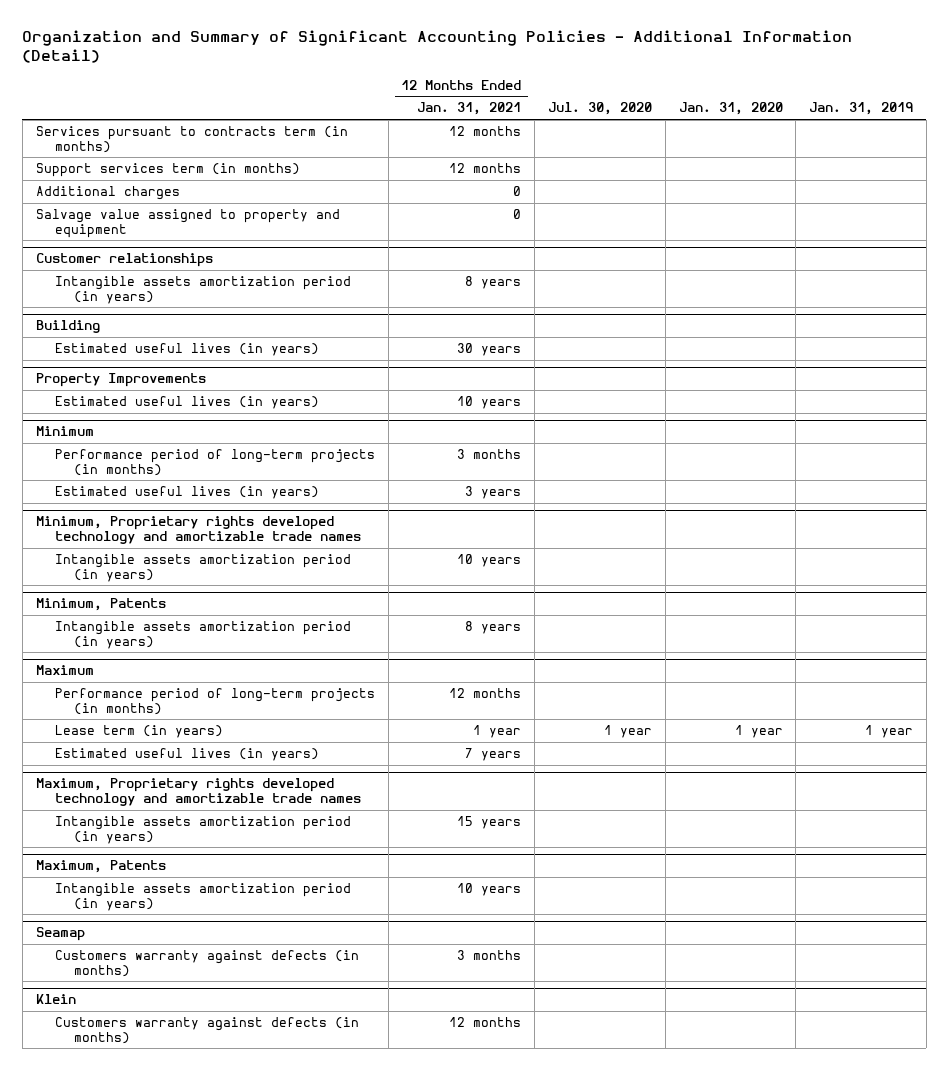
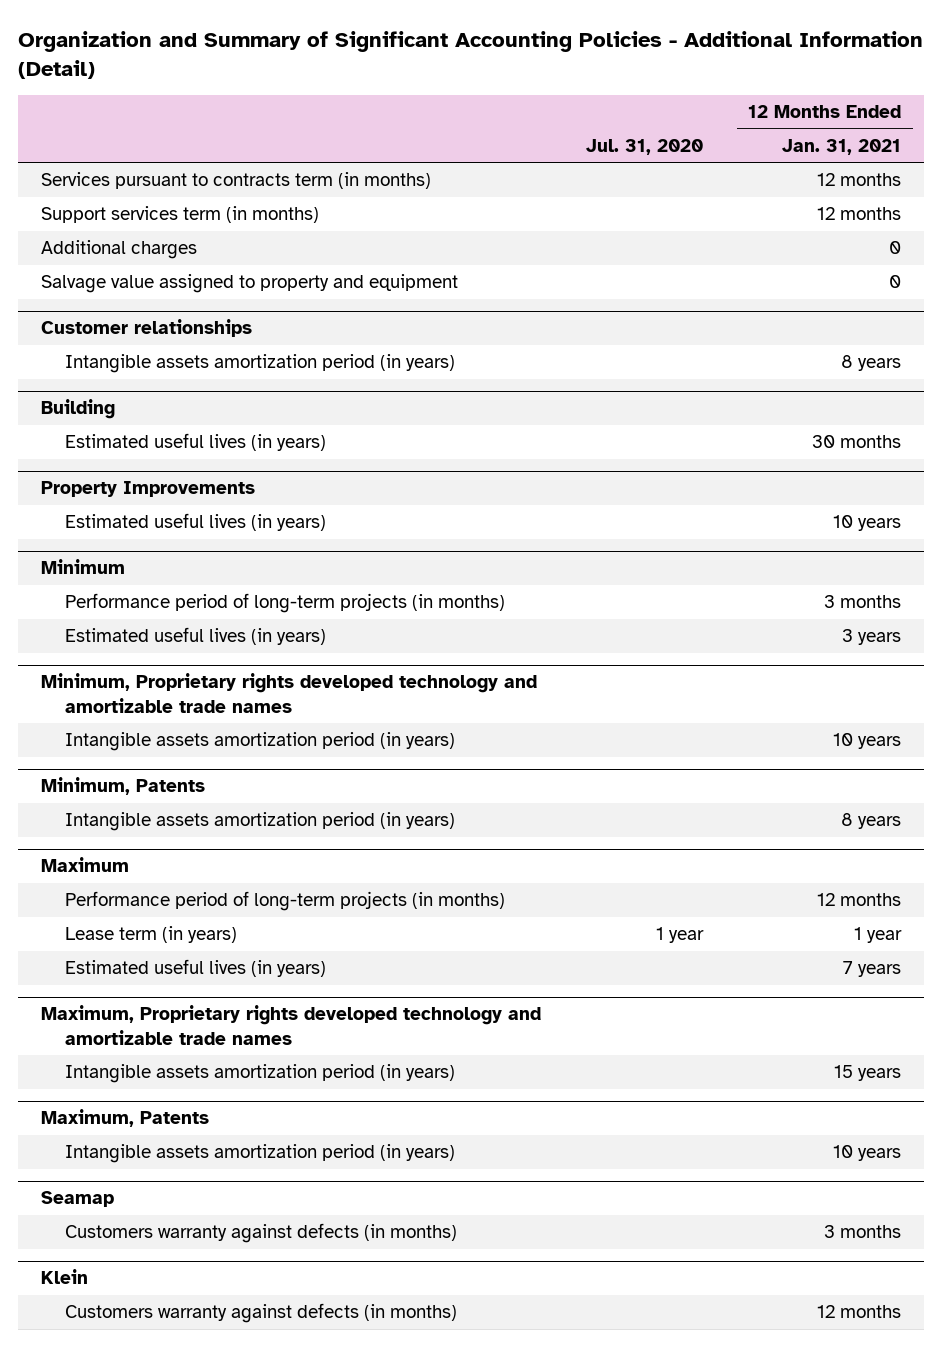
[547,102,652,116] Jul. 30, 2020 -> none
[678,102,783,116] Jan. 31, 2020 -> none
[809,102,914,116] Jan. 31, 2019 -> none
none -> [585,138,703,155] Jul. 31, 2020
[457,343,522,357] 30 years -> [812,435,902,449] 30 months

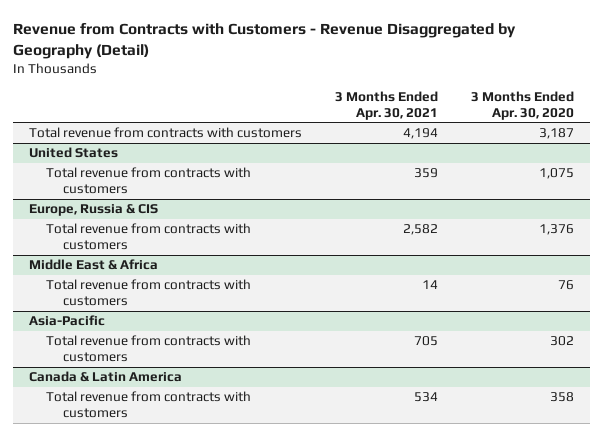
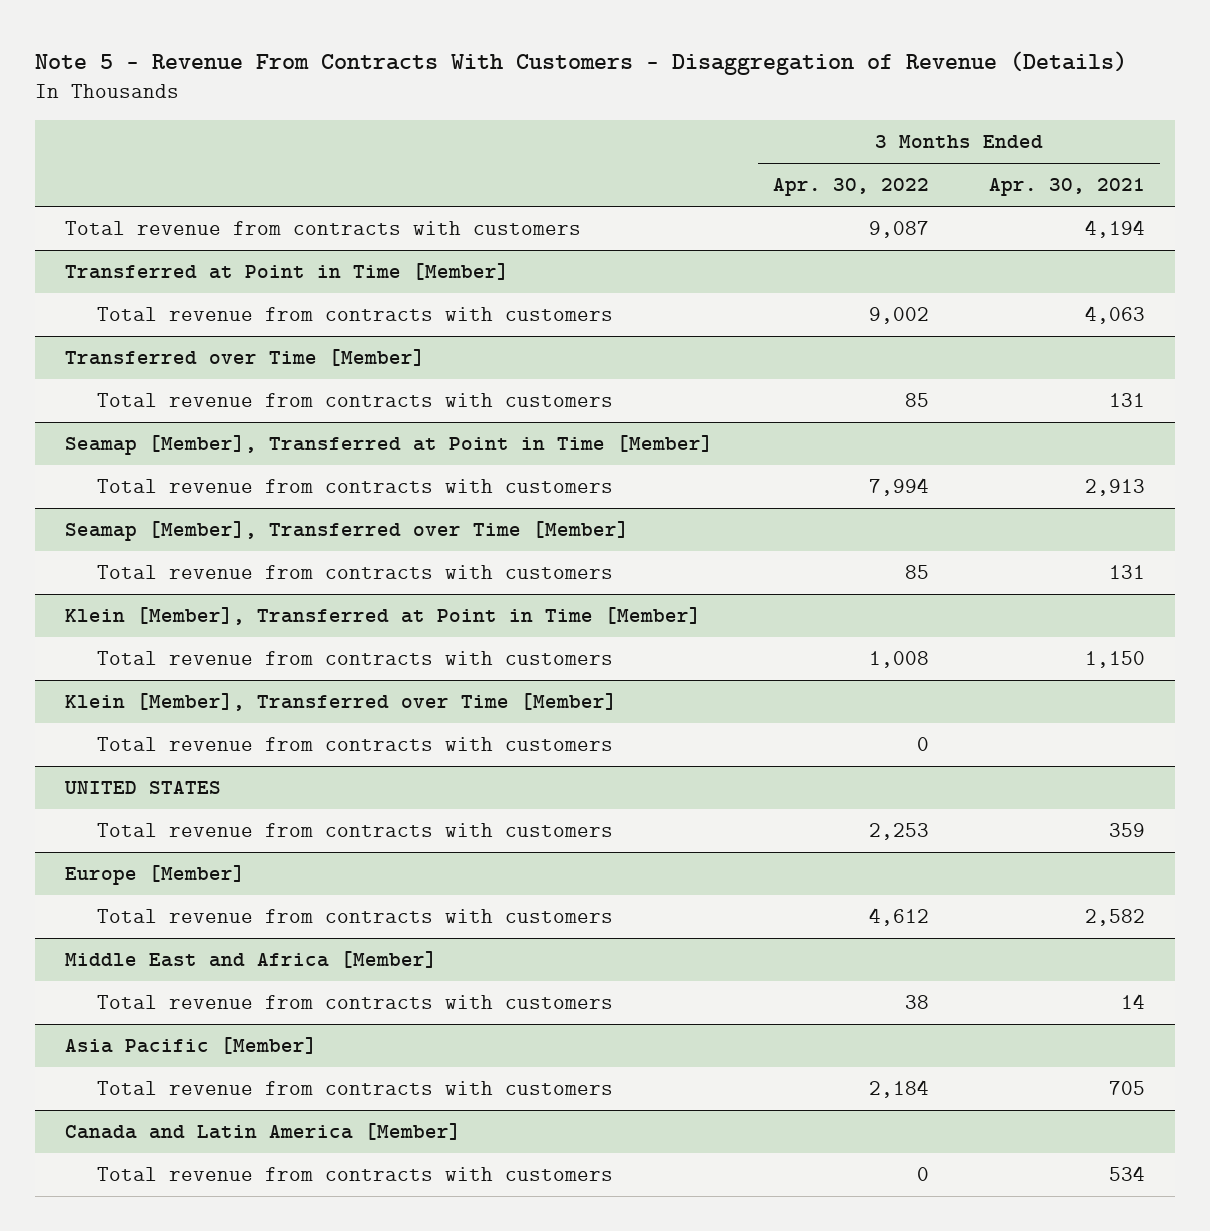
[13,22,517,59] Revenue from Contracts with Customers - Revenue Disaggregated by Geography (Detail) -> [34,50,1127,75] Note 5 - Revenue From Contracts With Customers - Disaggregation of Revenue (Details)
[470,90,574,120] 3 Months Ended Apr. 30, 2020 -> none
none -> [772,178,929,197] Apr. 30, 2022
none -> [64,263,509,281] Transferred at Point in Time [Member]
none -> [96,307,613,322] Total revenue from contracts with customers
none -> [64,349,425,367] Transferred over Time [Member]
none -> [96,393,613,408] Total revenue from contracts with customers
none -> [64,435,713,456] Seamap [Member], Transferred at Point in Time [Member]
none -> [96,479,613,494] Total revenue from contracts with customers
none -> [64,521,629,542] Seamap [Member], Transferred over Time [Member]
none -> [96,565,613,580] Total revenue from contracts with customers
none -> [64,607,701,626] Klein [Member], Transferred at Point in Time [Member]
none -> [96,651,613,666] Total revenue from contracts with customers
none -> [64,693,617,712] Klein [Member], Transferred over Time [Member]
none -> [96,737,613,752] Total revenue from contracts with customers
[29,147,119,159] United States -> [63,781,221,795] UNITED STATES
[29,204,159,217] Europe, Russia & CIS -> none
none -> [64,865,245,886] Europe [Member]
[29,259,159,271] Middle East & Africa -> [64,951,437,969] Middle East and Africa [Member]
[29,315,106,327] Asia-Pacific -> [64,1037,317,1055] Asia Pacific [Member]
[29,371,183,383] Canada & Latin America -> [64,1123,461,1141] Canada and Latin America [Member]

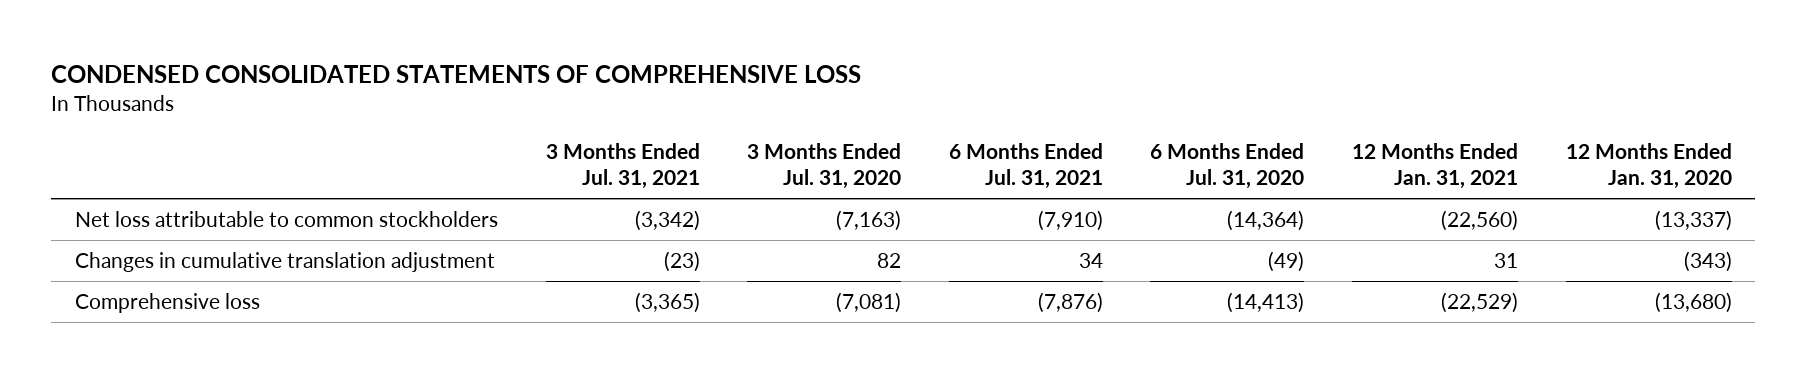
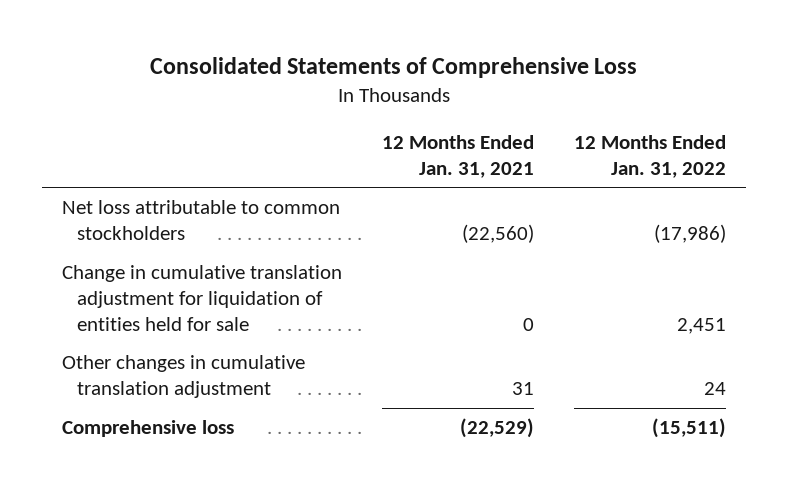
[51,64,862,83] CONDENSED CONSOLIDATED STATEMENTS OF COMPREHENSIVE LOSS -> [149,57,637,79] Consolidated Statements of Comprehensive Loss
[545,143,700,189] 3 Months Ended Jul. 31, 2021 -> none
[747,143,902,189] 3 Months Ended Jul. 31, 2020 -> none
[948,143,1103,189] 6 Months Ended Jul. 31, 2021 -> none
[1150,143,1305,189] 6 Months Ended Jul. 31, 2020 -> none
[1565,143,1732,189] 12 Months Ended Jan. 31, 2020 -> none
none -> [573,134,726,178] 12 Months Ended Jan. 31, 2022
none -> [62,265,343,331] Change in cumulative translation adjustment for liquidation of entities held for sale
[74,252,495,273] Changes in cumulative translation adjustment -> [62,355,306,398] Other changes in cumulative translation adjustment

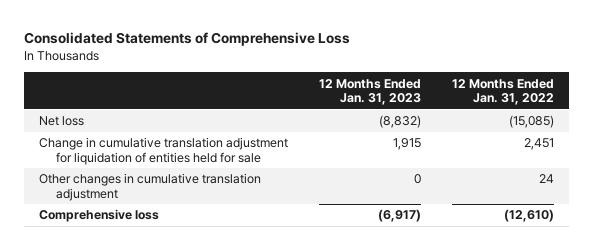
[381,134,534,178] 12 Months Ended Jan. 31, 2021 -> none
none -> [319,78,422,106] 12 Months Ended Jan. 31, 2023
[62,200,341,240] Net loss attributable to common stockholders -> none
none -> [39,116,85,127] Net loss
[651,418,726,439] (15,511) -> [503,209,554,223] (12,610)

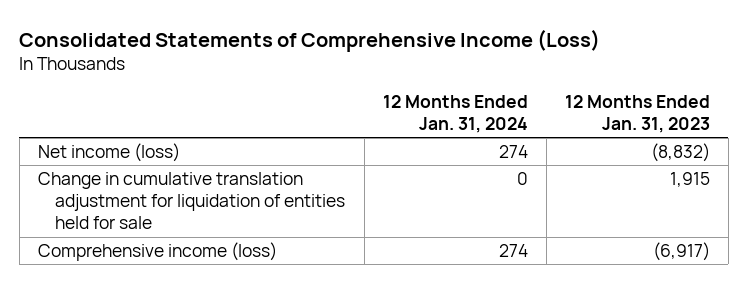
[24,32,351,47] Consolidated Statements of Comprehensive Loss -> [19,28,601,52] Consolidated Statements of Comprehensive Income (Loss)
[451,78,554,106] 12 Months Ended Jan. 31, 2022 -> none
none -> [382,94,528,133] 12 Months Ended Jan. 31, 2024
[39,116,85,127] Net loss -> [37,143,180,163] Net income (loss)
[39,173,262,201] Other changes in cumulative translation adjustment -> none
[39,209,160,223] Comprehensive loss -> [37,242,277,262] Comprehensive income (loss)

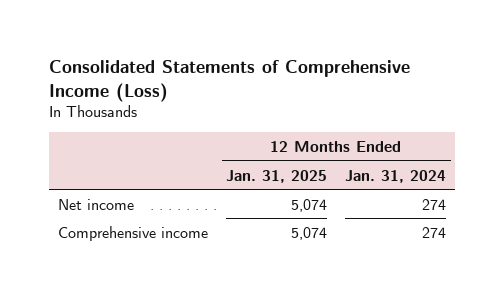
[564,94,710,133] 12 Months Ended Jan. 31, 2023 -> none
none -> [226,169,328,183] Jan. 31, 2025
[37,172,346,230] Change in cumulative translation adjustment for liquidation of entities held for sale -> none
[37,143,180,163] Net income (loss) -> [58,198,135,210] Net income
[37,242,277,262] Comprehensive income (loss) -> [58,225,209,241] Comprehensive income

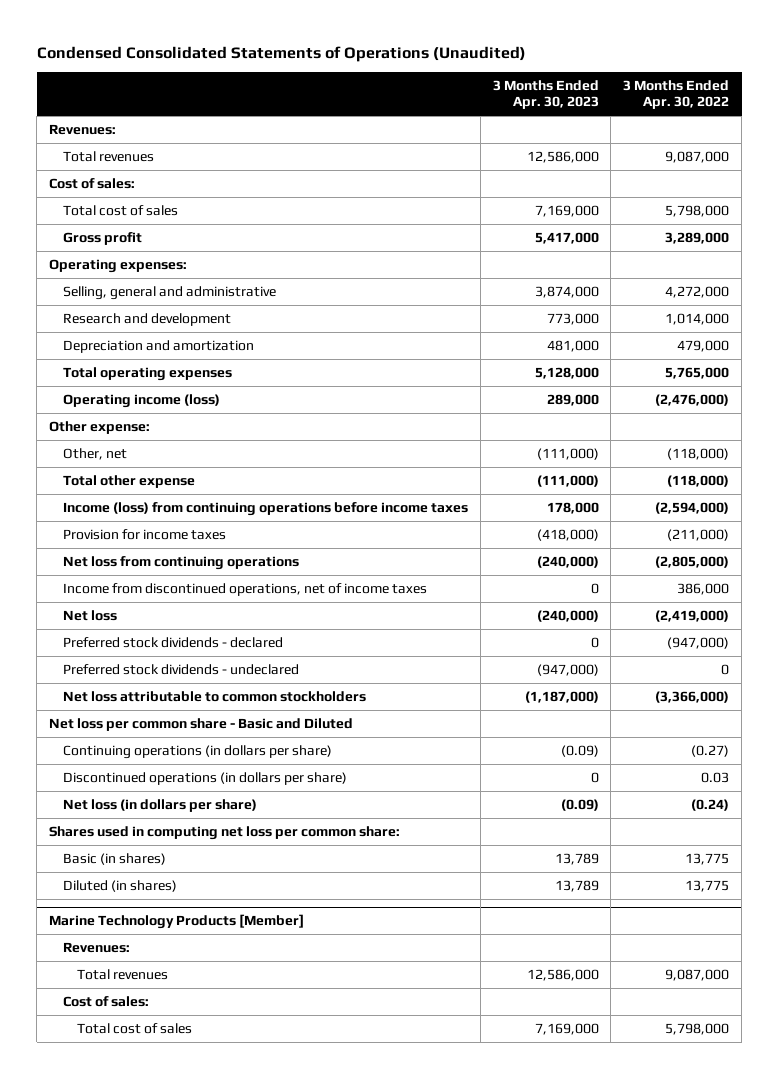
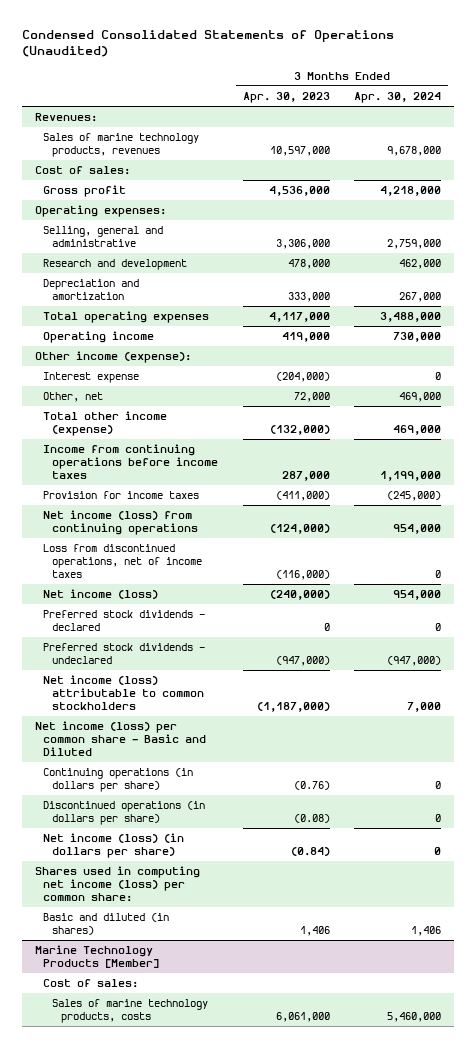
[623,79,730,110] 3 Months Ended Apr. 30, 2022 -> none
none -> [354,91,442,103] Apr. 30, 2024
[62,150,154,162] Total revenues -> none
none -> [43,133,200,158] Sales of marine technology products, revenues
[62,204,178,216] Total cost of sales -> none
[534,231,599,244] 5,417,000 -> [268,186,330,197] 4,536,000
[534,285,599,298] 3,874,000 -> [275,239,330,250] 3,306,000
[546,312,599,325] 773,000 -> [287,259,330,270] 478,000
[546,339,599,352] 481,000 -> [287,292,330,303] 333,000
[534,366,599,379] 5,128,000 -> [268,312,330,323] 4,117,000
[62,393,220,408] Operating income (loss) -> [43,331,155,344] Operating income
[546,393,599,406] 289,000 -> [281,332,330,343] 419,000
[49,420,151,434] Other expense: -> [34,351,191,364] Other income (expense):
none -> [43,372,140,384] Interest expense
[536,447,599,460] (111,000) -> [293,392,330,403] 72,000
[62,474,195,488] Total other expense -> [43,411,168,437] Total other income (expense)
[536,474,599,487] (111,000) -> [269,425,330,436] (132,000)
[62,501,468,516] Income (loss) from continuing operations before income taxes -> [43,444,218,480] Income from continuing operations before income taxes
[546,501,599,514] 178,000 -> [281,471,330,482] 287,000
[536,528,599,541] (418,000) -> [275,491,330,502] (411,000)
[62,555,299,570] Net loss from continuing operations -> [43,510,198,536] Net income (loss) from continuing operations
[536,555,599,568] (240,000) -> [269,524,330,535] (124,000)
[62,582,427,596] Income from discontinued operations, net of income taxes -> [43,544,202,579] Loss from discontinued operations, net of income taxes
[590,582,599,594] 0 -> [275,570,330,581] (116,000)
[62,609,117,621] Net loss -> [43,589,159,600] Net income (loss)
[62,879,177,892] Diluted (in shares) -> none
[62,690,366,702] Net loss attributable to common stockholders -> [43,675,204,711] Net income (loss) attributable to common stockholders
[49,717,354,731] Net loss per common share - Basic and Diluted -> [34,721,207,757] Net income (loss) per common share - Basic and Diluted
[560,744,599,757] (0.09) -> [293,781,330,791] (0.76)
[590,771,599,783] 0 -> [293,814,330,824] (0.08)
[62,798,257,812] Net loss (in dollars per share) -> [43,833,185,859] Net income (loss) (in dollars per share)
[560,798,599,811] (0.09) -> [290,847,330,857] (0.84)
[49,825,401,840] Shares used in computing net loss per common share: -> [34,866,200,903] Shares used in computing net income (loss) per common share:
[62,852,166,865] Basic (in shares) -> [43,913,170,936] Basic and diluted (in shares)
[554,852,599,865] 13,789 -> [299,926,330,937] 1,406
[62,941,130,953] Revenues: -> none
[76,968,168,980] Total revenues -> none
[76,1022,192,1034] Total cost of sales -> [51,999,208,1024] Sales of marine technology products, costs
[534,1022,599,1035] 7,169,000 -> [275,1012,330,1023] 6,061,000

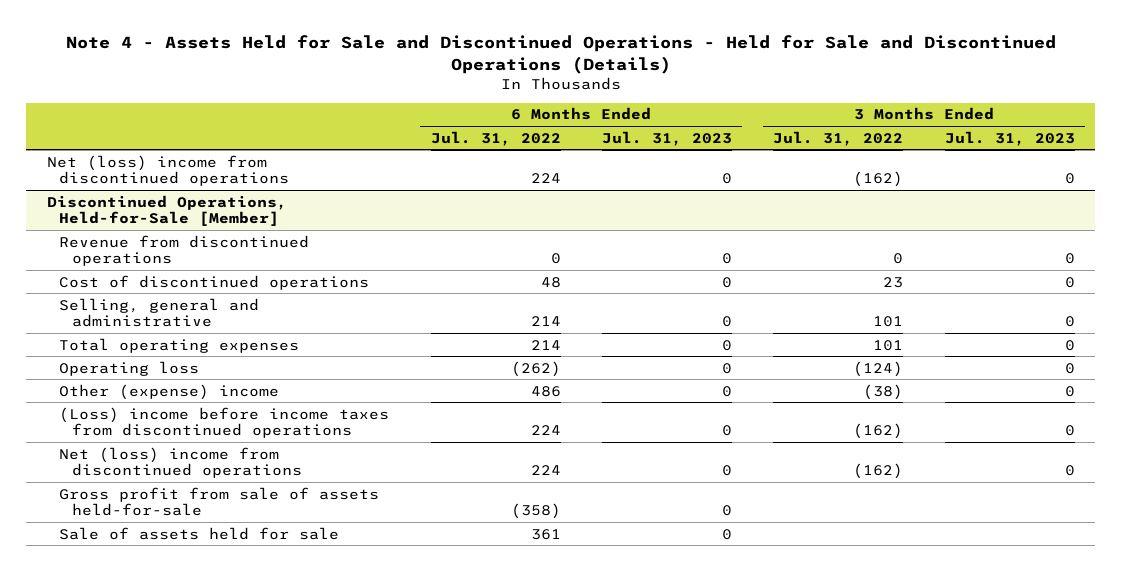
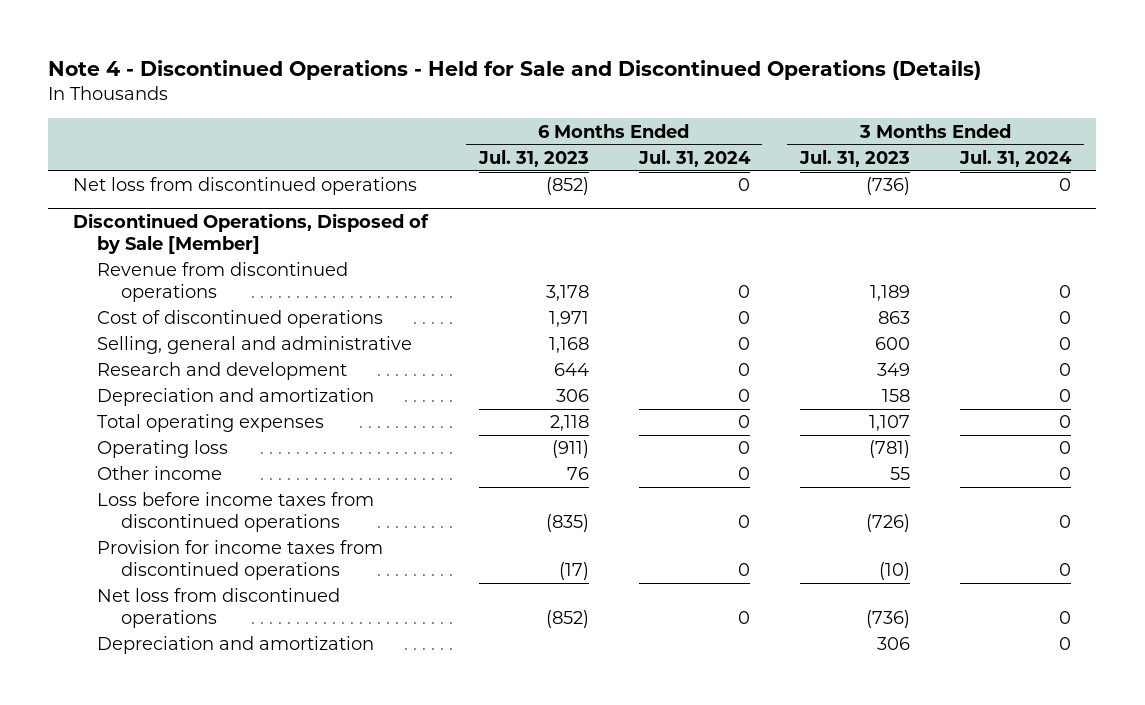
[65,34,1056,74] Note 4 - Assets Held for Sale and Discontinued Operations - Held for Sale and Discontinued Operations (Details) -> [48,60,982,81] Note 4 - Discontinued Operations - Held for Sale and Discontinued Operations (Details)
[430,130,561,146] Jul. 31, 2022 -> none
[773,130,904,146] Jul. 31, 2022 -> none
none -> [637,149,751,167] Jul. 31, 2024
none -> [959,149,1073,167] Jul. 31, 2024
[46,194,287,226] Discontinued Operations, Held-for-Sale [Member] -> none
[59,486,380,516] Gross profit from sale of assets held-for-sale -> none
[59,526,340,540] Sale of assets held for sale -> none
[46,154,290,186] Net (loss) income from discontinued operations -> [73,177,418,196] Net loss from discontinued operations
[721,172,732,184] 0 -> [545,177,589,196] (852)
[1064,172,1075,184] 0 -> [865,177,910,196] (736)
none -> [73,213,430,254] Discontinued Operations, Disposed of by Sale [Member]
[721,252,732,264] 0 -> [545,284,589,301] 3,178
[1064,252,1075,264] 0 -> [869,284,910,301] 1,189
[721,276,732,288] 0 -> [548,311,589,328] 1,971
[1064,276,1075,288] 0 -> [877,311,910,325] 863
[721,315,732,327] 0 -> [548,337,589,354] 1,168
[1064,315,1075,327] 0 -> [874,337,910,351] 600
none -> [97,362,348,381] Research and development
none -> [97,388,375,407] Depreciation and amortization
[721,339,732,351] 0 -> [549,415,589,432] 2,118
[1064,339,1075,351] 0 -> [868,415,910,432] 1,107
[721,362,732,374] 0 -> [551,440,589,459] (911)
[1064,362,1075,374] 0 -> [868,440,910,459] (781)
[59,383,280,400] Other (expense) income -> [97,466,223,481] Other income
[721,385,732,397] 0 -> [566,467,589,481] 76
[1064,385,1075,397] 0 -> [889,467,910,481] 55
[59,406,390,438] (Loss) income before income taxes from discontinued operations -> [97,492,375,532] Loss before income taxes from discontinued operations
[721,424,732,436] 0 -> [545,513,589,532] (835)
[1064,424,1075,436] 0 -> [865,513,910,532] (726)
none -> [97,540,384,580] Provision for income taxes from discontinued operations
[59,446,302,478] Net (loss) income from discontinued operations -> [97,588,341,628] Net loss from discontinued operations
[721,464,732,476] 0 -> [545,609,589,628] (852)
[1064,464,1075,476] 0 -> [865,609,910,628] (736)
none -> [97,636,375,655] Depreciation and amortization

